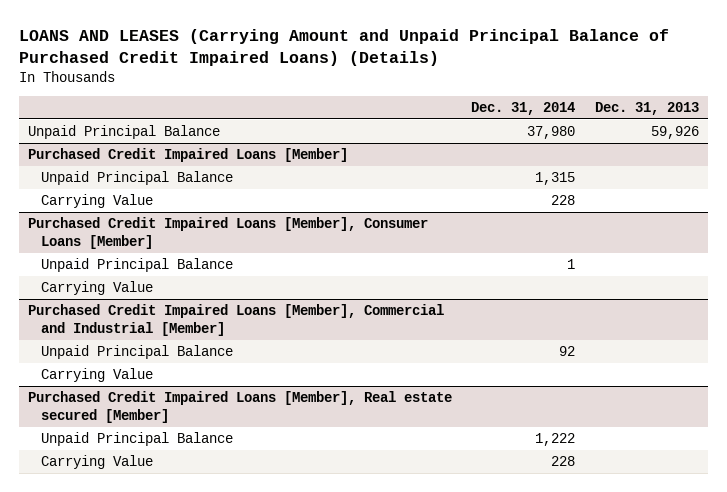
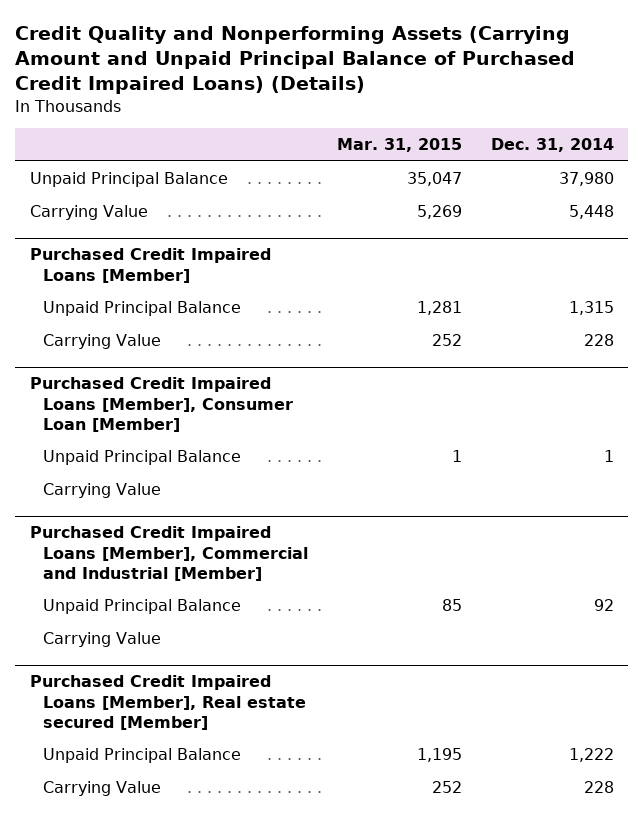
[18,28,669,66] LOANS AND LEASES (Carrying Amount and Unpaid Principal Balance of Purchased Credit Impaired Loans) (Details) -> [15,26,576,95] Credit Quality and Nonperforming Assets (Carrying Amount and Unpaid Principal Balance of Purchased Credit Impaired Loans) (Details)
[594,102,699,116] Dec. 31, 2013 -> none
none -> [336,138,462,153] Mar. 31, 2015
none -> [29,205,148,221] Carrying Value
[28,217,429,249] Purchased Credit Impaired Loans [Member], Consumer Loans [Member] -> [29,377,293,432] Purchased Credit Impaired Loans [Member], Consumer Loan [Member]

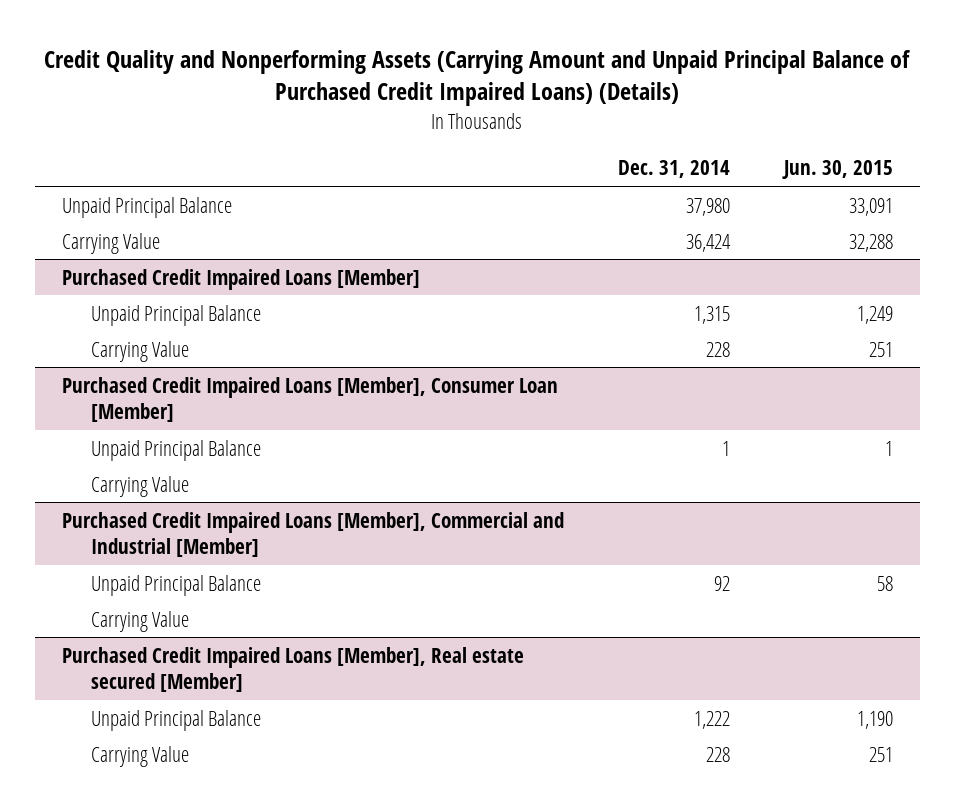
[336,138,462,153] Mar. 31, 2015 -> none
none -> [781,160,893,180] Jun. 30, 2015
[568,205,614,220] 5,448 -> [685,233,731,252] 36,424

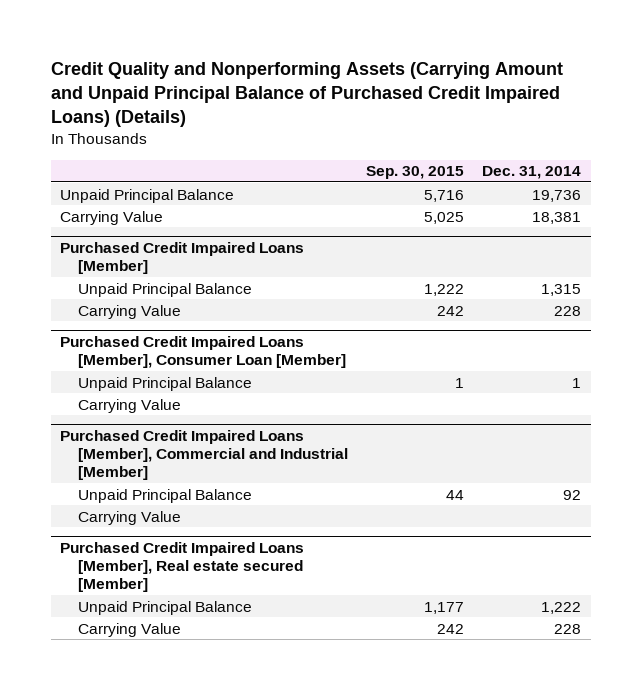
[781,160,893,180] Jun. 30, 2015 -> none
none -> [366,166,465,180] Sep. 30, 2015
[685,197,730,216] 37,980 -> [532,189,582,202] 19,736
[685,233,731,252] 36,424 -> [532,211,582,224] 18,381

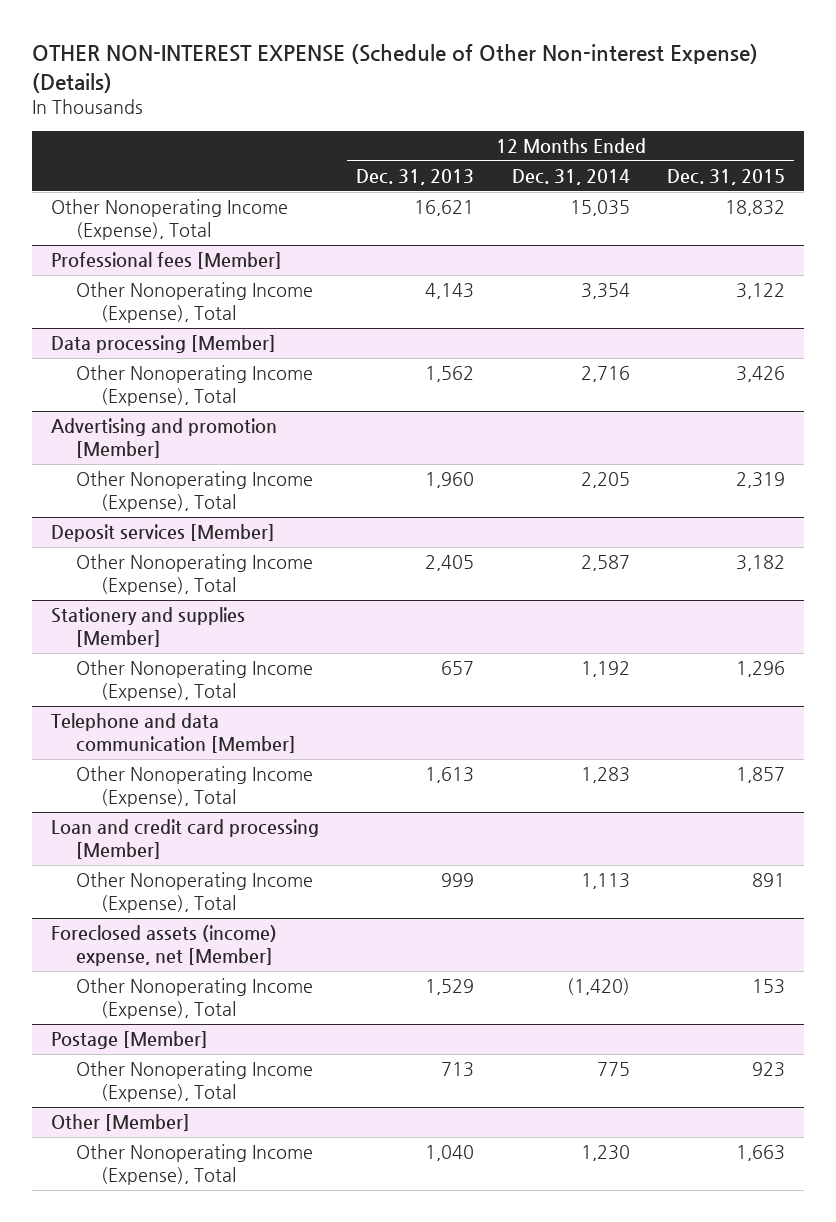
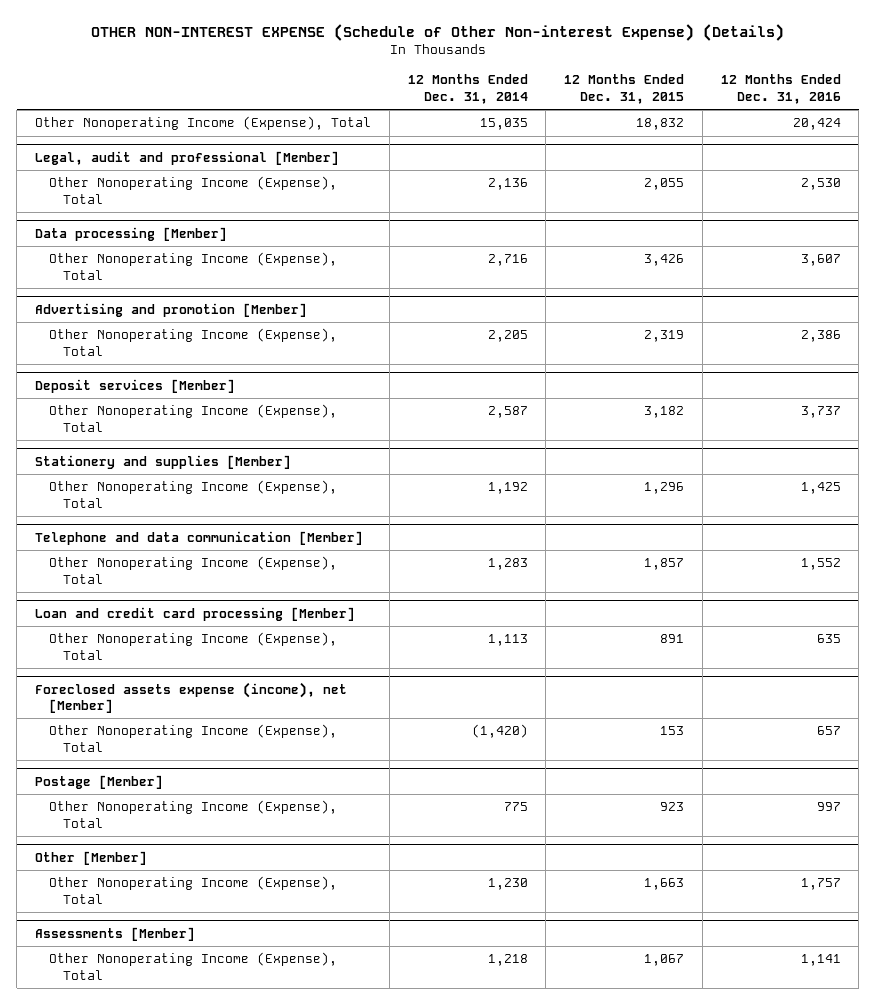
[356,169,475,186] Dec. 31, 2013 -> none
none -> [720,74,841,104] 12 Months Ended Dec. 31, 2016
[50,252,282,270] Professional fees [Member] -> none
none -> [35,150,340,165] Legal, audit and professional [Member]
[580,283,630,300] 3,354 -> [487,178,528,191] 2,136
[736,283,786,300] 3,122 -> [644,178,685,191] 2,055
[50,925,277,967] Foreclosed assets (income) expense, net [Member] -> [35,681,348,714] Foreclosed assets expense (income), net [Member]
none -> [35,926,196,941] Assessments [Member]
none -> [48,952,337,980] Other Nonoperating Income (Expense), Total

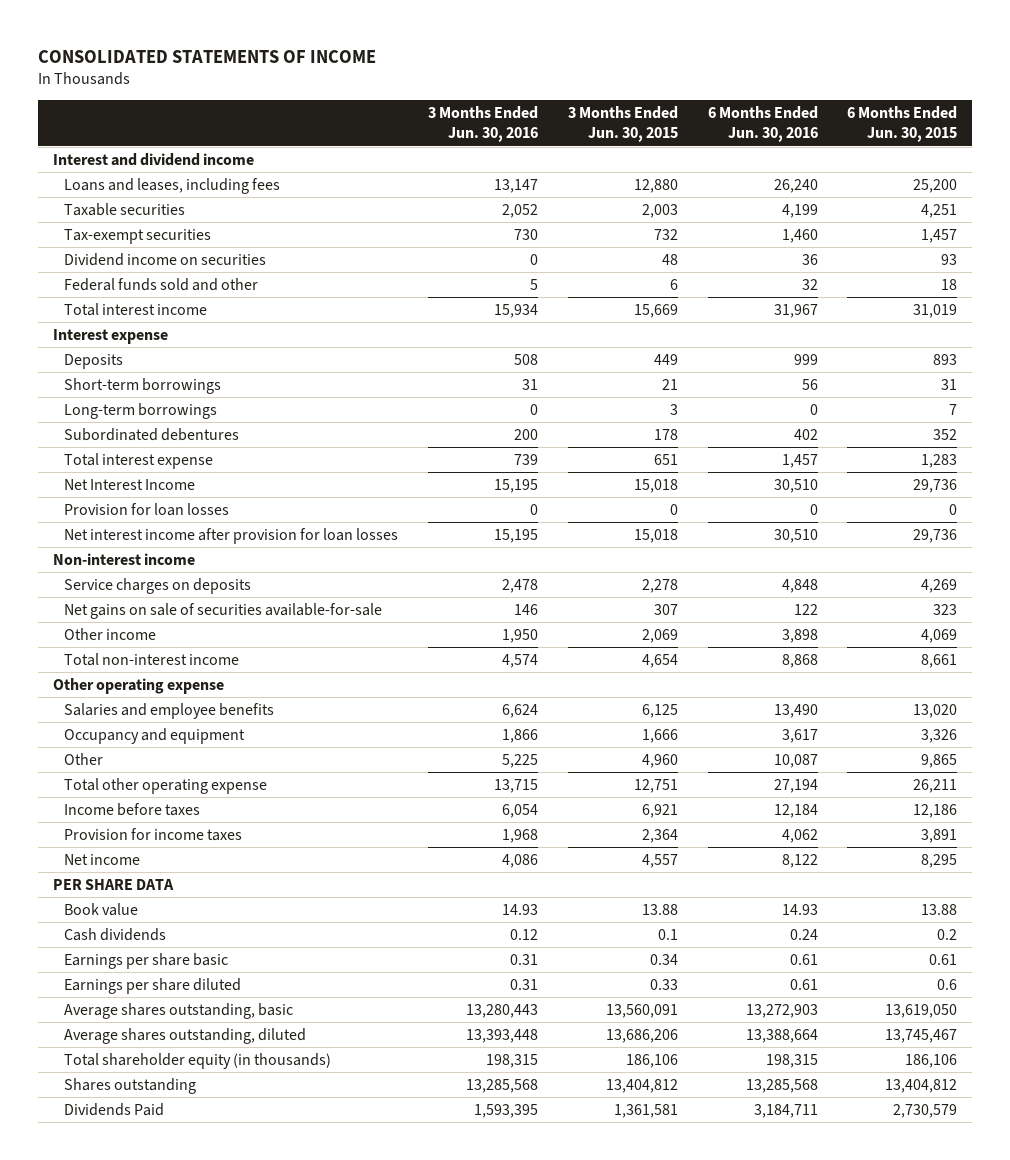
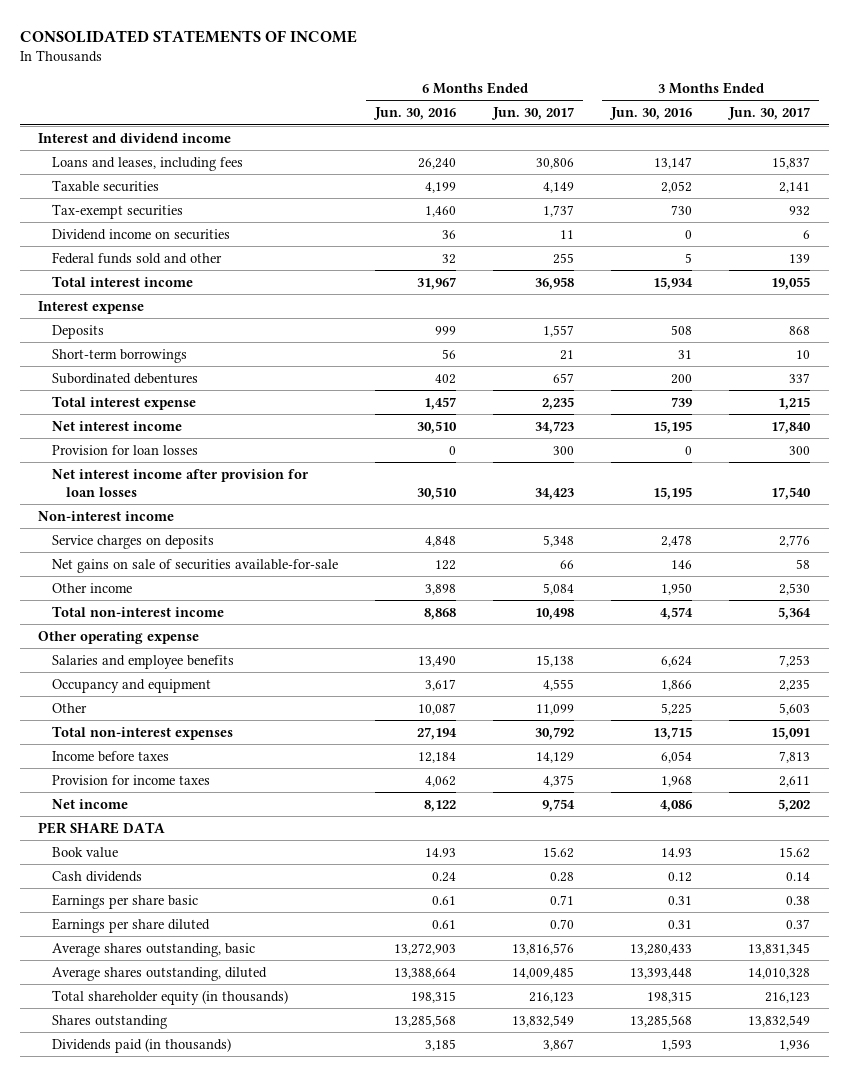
[567,106,678,143] 3 Months Ended Jun. 30, 2015 -> none
[847,106,958,143] 6 Months Ended Jun. 30, 2015 -> none
none -> [491,107,575,121] Jun. 30, 2017
none -> [727,107,811,121] Jun. 30, 2017
[64,402,218,419] Long-term borrowings -> none
[64,478,196,490] Net Interest Income -> [51,420,182,431] Net interest income
[64,777,268,794] Total other operating expense -> [51,725,233,740] Total non-interest expenses
[465,1003,538,1018] 13,280,443 -> [630,943,693,955] 13,280,433
[64,1102,165,1116] Dividends Paid -> [51,1037,231,1053] Dividends paid (in thousands)
[473,1103,538,1118] 1,593,395 -> [661,1038,693,1051] 1,593
[753,1103,818,1118] 3,184,711 -> [425,1038,457,1051] 3,185

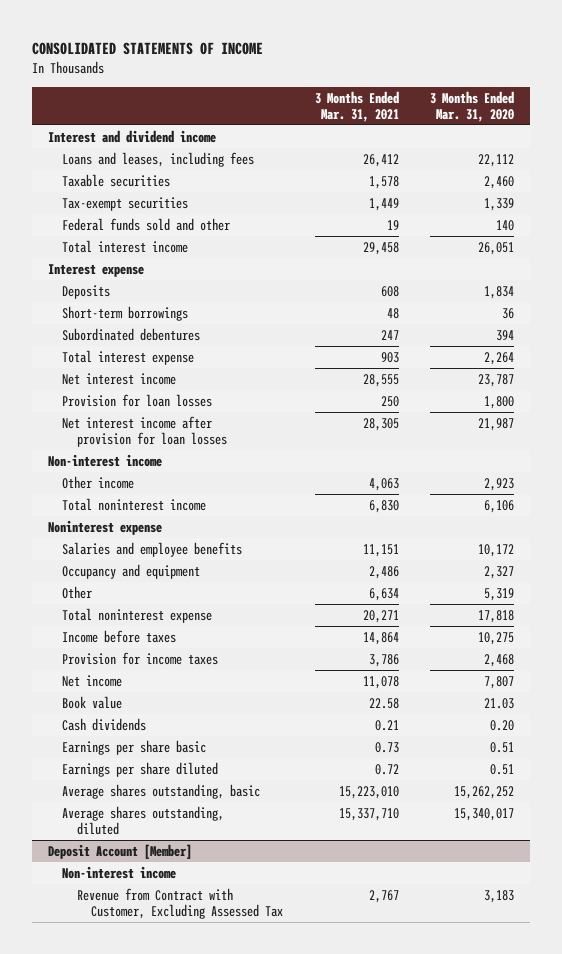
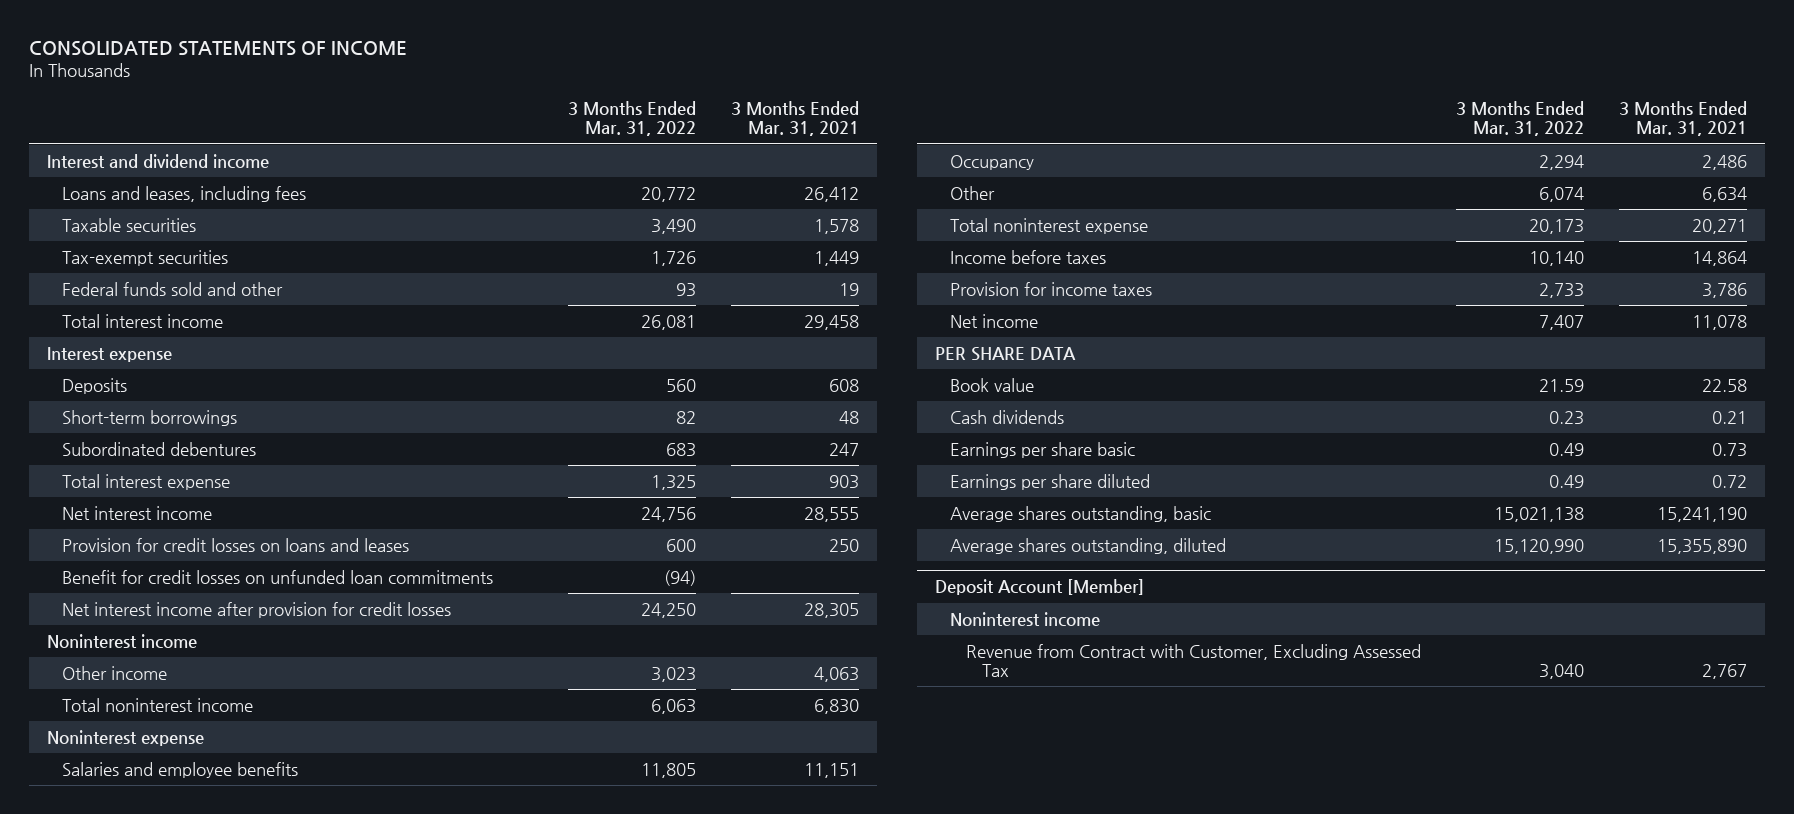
[430,90,515,122] 3 Months Ended Mar. 31, 2020 -> none
none -> [567,101,696,137] 3 Months Ended Mar. 31, 2022
[62,393,213,407] Provision for loan losses -> [62,537,410,552] Provision for credit losses on loans and leases
none -> [62,569,494,584] Benefit for credit losses on unfunded loan commitments
[62,415,227,447] Net interest income after provision for loan losses -> [62,601,452,618] Net interest income after provision for credit losses
[47,453,162,467] Non-interest income -> [46,633,197,649] Noninterest income
[62,563,201,579] Occupancy and equipment -> [950,154,1035,170] Occupancy
none -> [934,346,1076,361] PER SHARE DATA
[338,785,399,799] 15,223,010 -> [1657,506,1748,522] 15,241,190
[338,807,399,821] 15,337,710 -> [1657,538,1748,554] 15,355,890
[62,865,177,879] Non-interest income -> [950,611,1101,627] Noninterest income

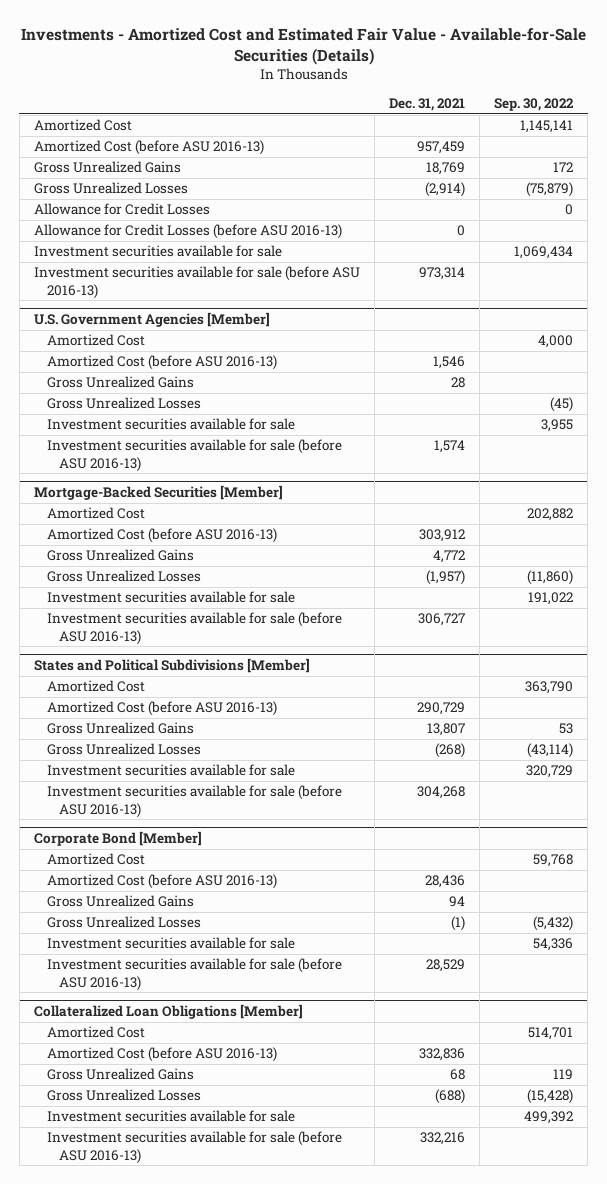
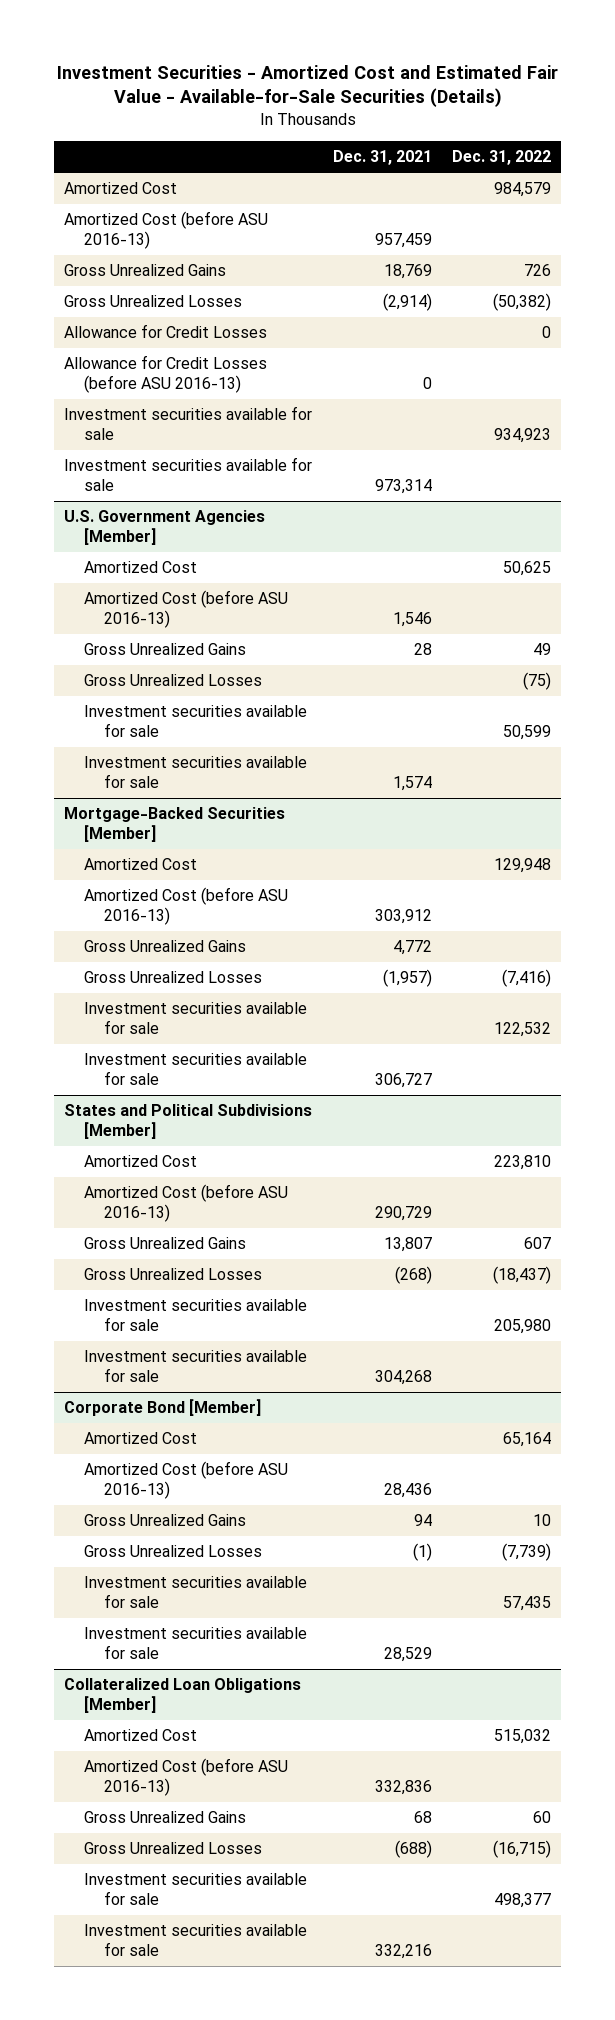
[20,28,586,66] Investments - Amortized Cost and Estimated Fair Value - Available-for-Sale Securities (Details) -> [56,64,558,108] Investment Securities - Amortized Cost and Estimated Fair Value - Available-for-Sale Securities (Details)
[494,98,575,112] Sep. 30, 2022 -> none
none -> [451,150,551,166] Dec. 31, 2022
[34,266,361,299] Investment securities available for sale (before ASU 2016-13) -> [64,457,313,492] Investment securities available for sale
[46,439,342,472] Investment securities available for sale (before ASU 2016-13) -> [84,756,308,789] Investment securities available for sale
[46,612,342,645] Investment securities available for sale (before ASU 2016-13) -> [84,1053,308,1086] Investment securities available for sale
[46,785,342,818] Investment securities available for sale (before ASU 2016-13) -> [84,1350,308,1383] Investment securities available for sale
[46,958,342,991] Investment securities available for sale (before ASU 2016-13) -> [84,1627,308,1660] Investment securities available for sale
[46,1131,342,1164] Investment securities available for sale (before ASU 2016-13) -> [84,1924,308,1957] Investment securities available for sale

